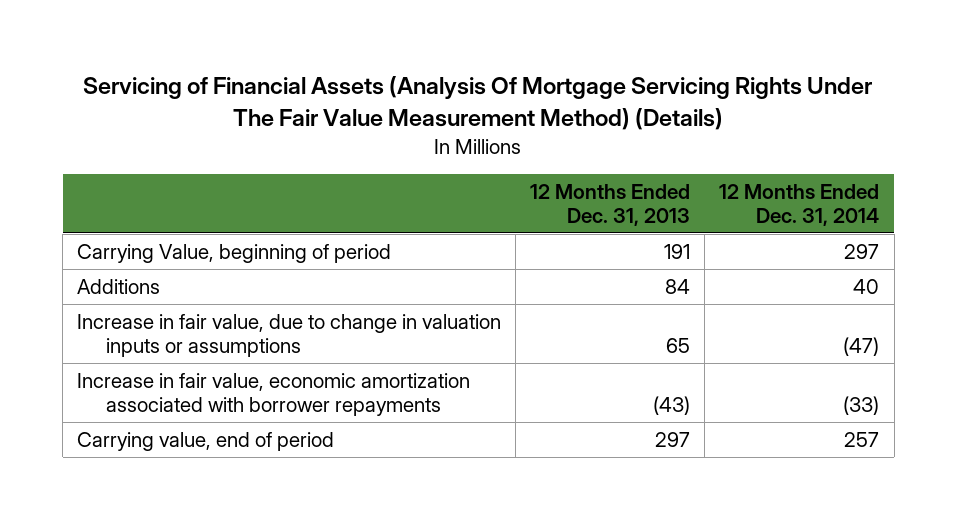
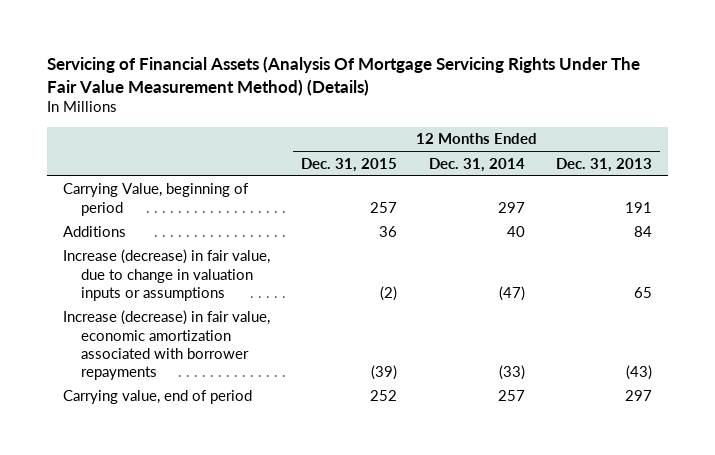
none -> [301,157,398,172] Dec. 31, 2015
[77,313,502,357] Increase in fair value, due to change in valuation inputs or assumptions -> [62,249,270,301] Increase (decrease) in fair value, due to change in valuation inputs or assumptions
[77,372,471,416] Increase in fair value, economic amortization associated with borrower repayments -> [62,310,270,380] Increase (decrease) in fair value, economic amortization associated with borrower repayments

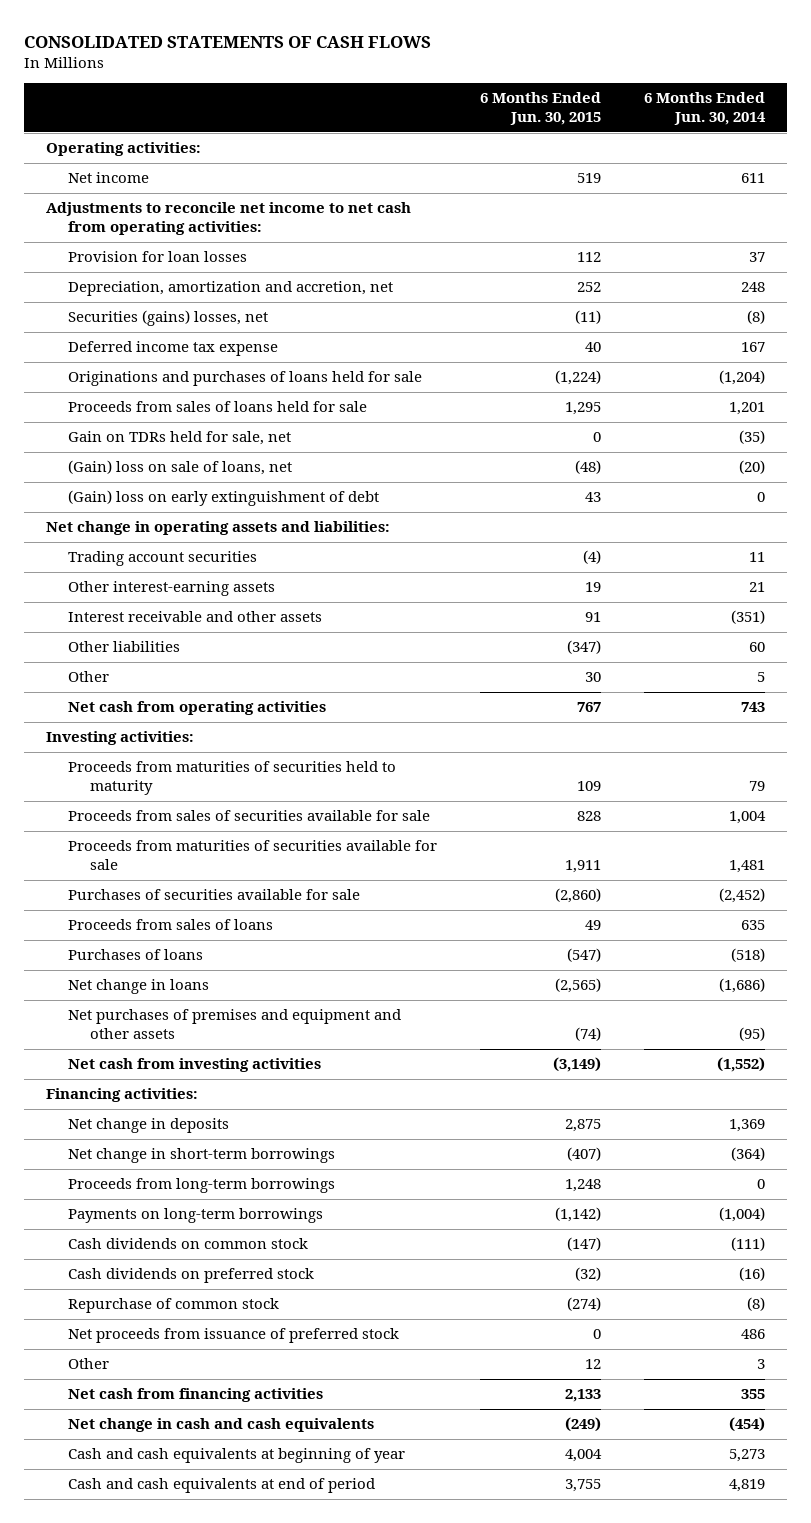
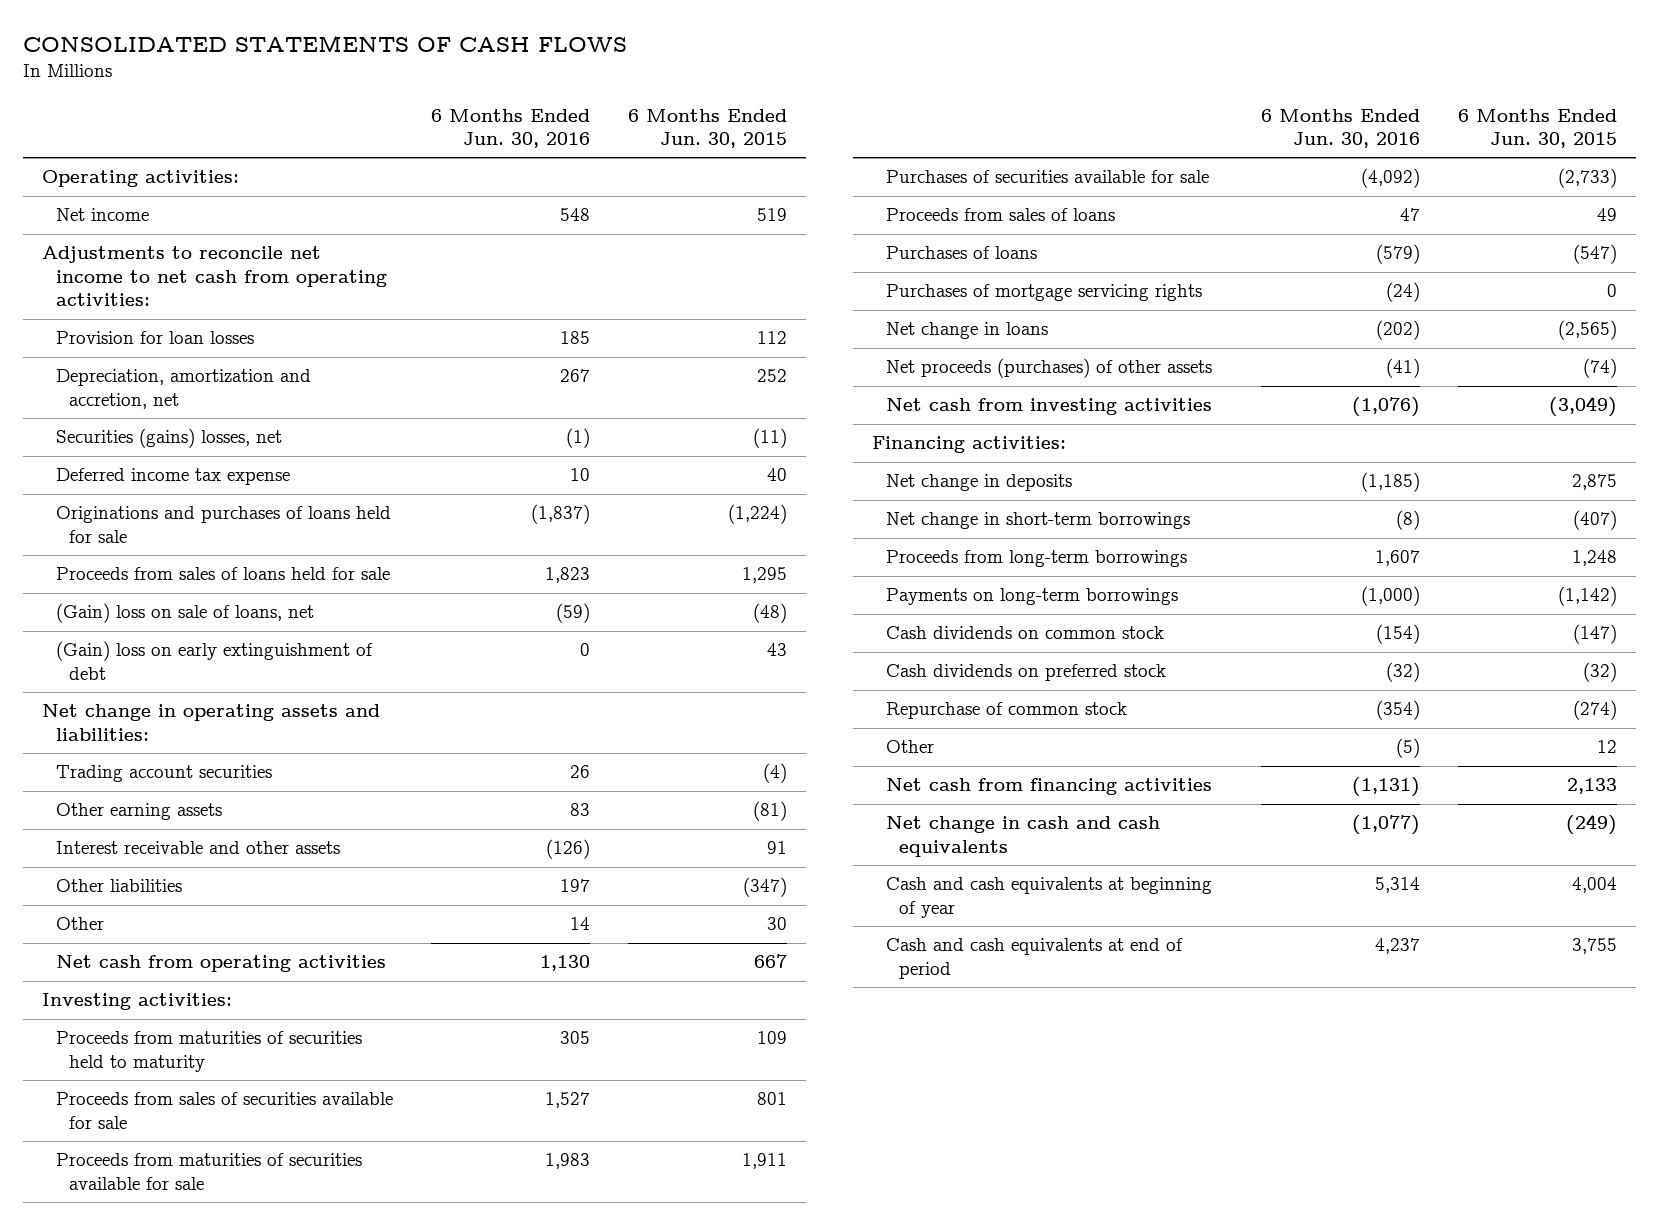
[644,92,767,125] 6 Months Ended Jun. 30, 2014 -> none
none -> [430,108,590,148] 6 Months Ended Jun. 30, 2016
[68,431,292,446] Gain on TDRs held for sale, net -> none
[68,581,276,597] Other interest-earning assets -> [55,803,222,821] Other earning assets
[585,582,602,593] 19 -> [753,801,788,822] (81)
[577,702,602,713] 767 -> [754,954,788,969] 667
[577,811,602,822] 828 -> [757,1092,788,1106] 801
[555,888,602,904] (2,860) -> [1558,168,1618,189] (2,733)
none -> [885,284,1202,302] Purchases of mortgage servicing rights
[68,1009,402,1039] Net purchases of premises and equipment and other assets -> [885,358,1212,379] Net proceeds (purchases) of other assets
[553,1057,602,1073] (3,149) -> [1549,396,1618,418] (3,049)
[68,1328,400,1344] Net proceeds from issuance of preferred stock -> none

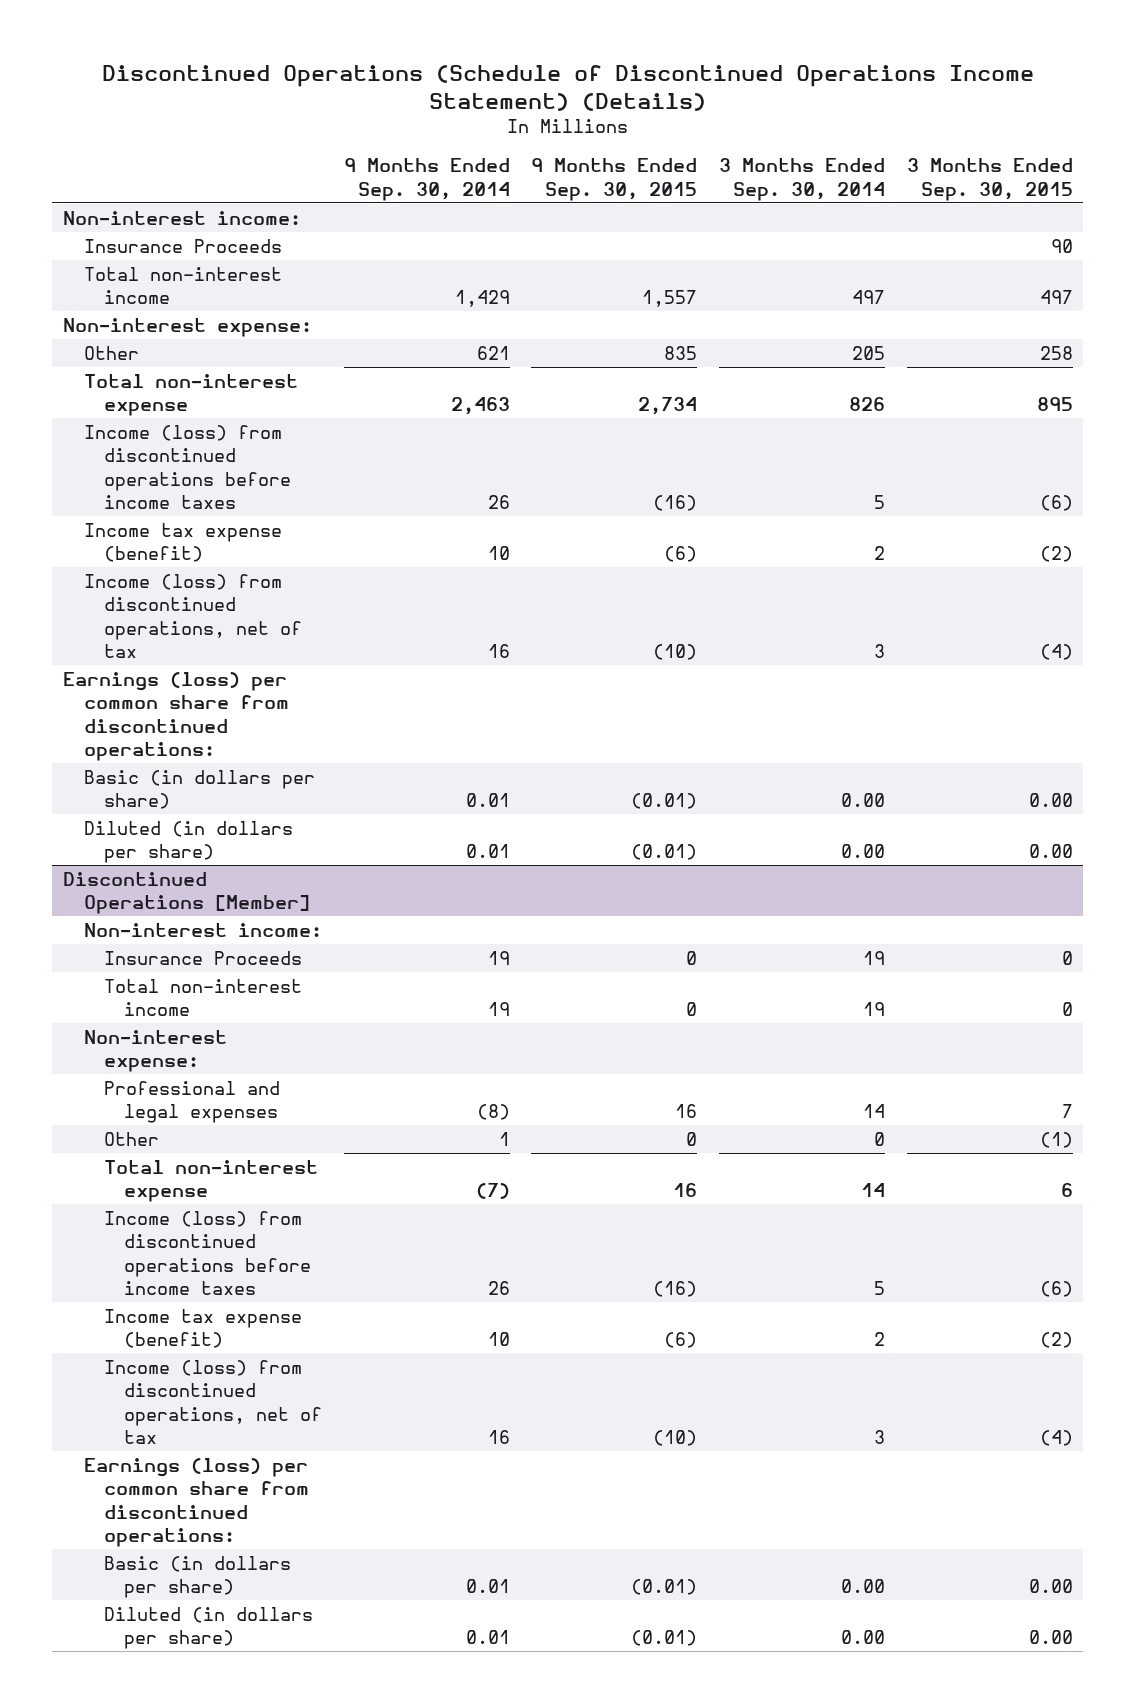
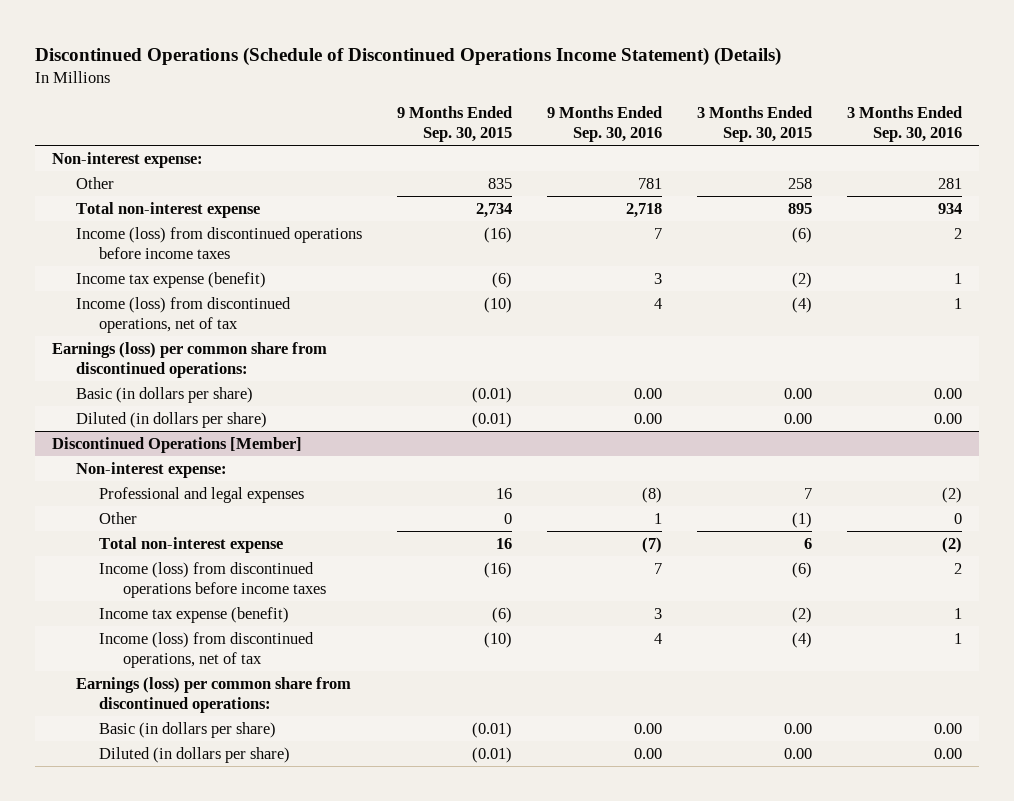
[343,158,510,201] 9 Months Ended Sep. 30, 2014 -> none
[719,158,886,201] 3 Months Ended Sep. 30, 2014 -> none
none -> [546,105,662,143] 9 Months Ended Sep. 30, 2016
none -> [846,105,962,143] 3 Months Ended Sep. 30, 2016
[63,210,302,225] Non-interest income: -> none
[83,238,282,253] Insurance Proceeds -> none
[83,266,282,305] Total non-interest income -> none
[83,922,322,937] Non-interest income: -> none
[103,950,302,965] Insurance Proceeds -> none
[103,978,302,1017] Total non-interest income -> none

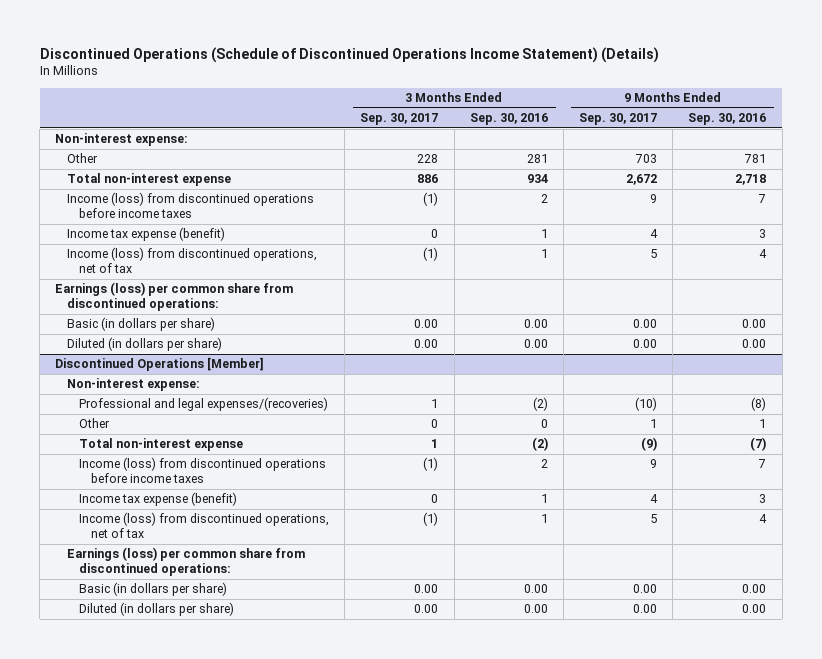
[396,105,512,143] 9 Months Ended Sep. 30, 2015 -> none
[696,105,812,143] 3 Months Ended Sep. 30, 2015 -> none
none -> [360,112,439,125] Sep. 30, 2017
none -> [579,112,658,125] Sep. 30, 2017
[99,486,305,503] Professional and legal expenses -> [79,397,329,412] Professional and legal expenses/(recoveries)

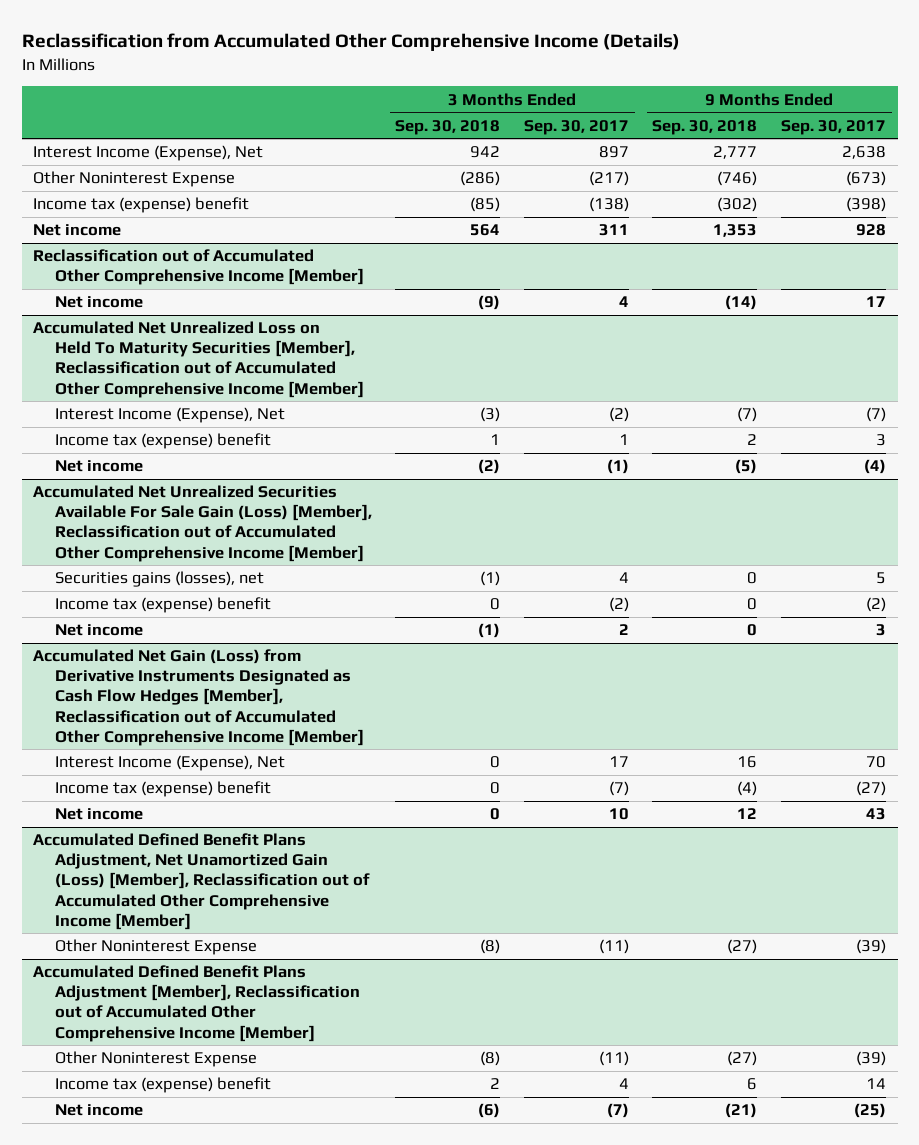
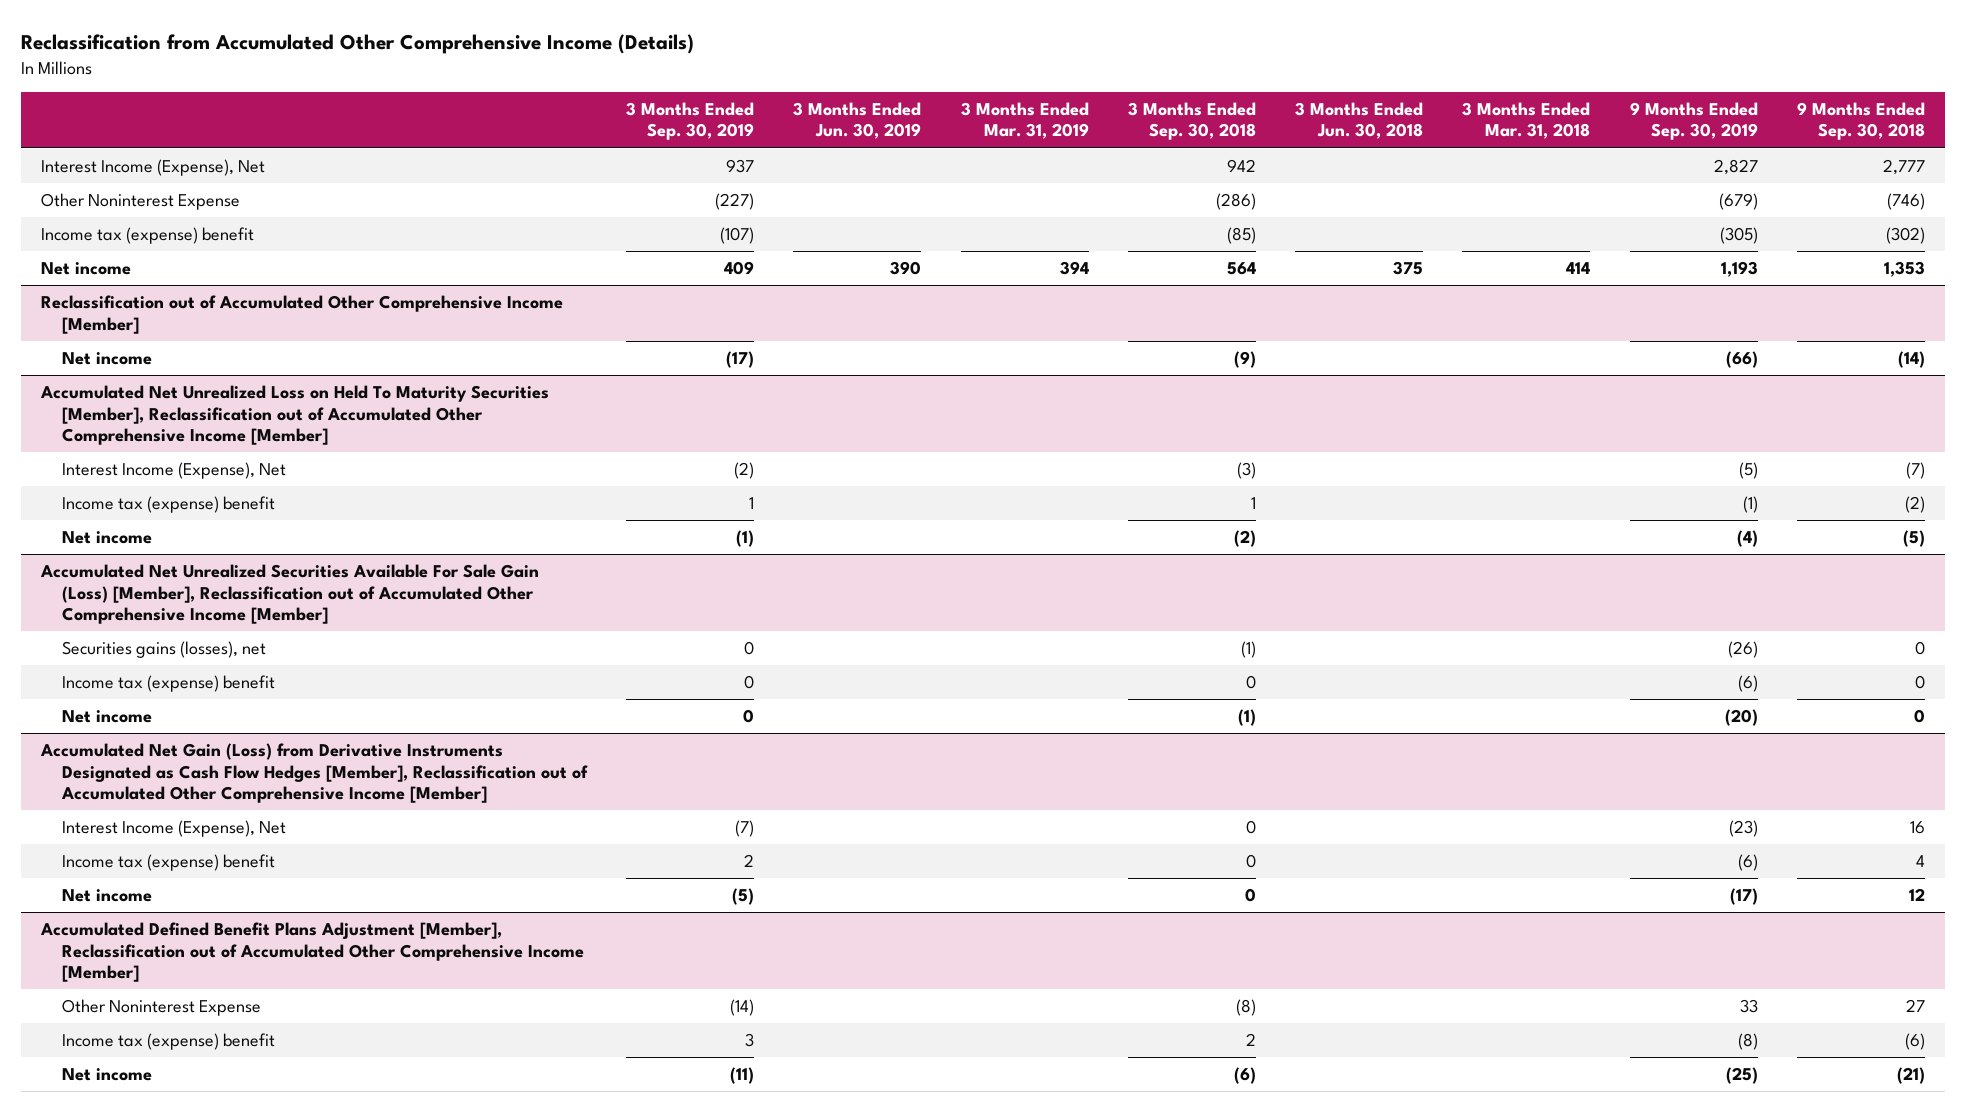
[523,119,629,135] Sep. 30, 2017 -> none
[781,119,887,135] Sep. 30, 2017 -> none
none -> [625,101,754,141] 3 Months Ended Sep. 30, 2019
none -> [793,101,922,140] 3 Months Ended Jun. 30, 2019
none -> [960,101,1089,140] 3 Months Ended Mar. 31, 2019
none -> [1295,101,1424,140] 3 Months Ended Jun. 30, 2018
none -> [1462,101,1591,140] 3 Months Ended Mar. 31, 2018
none -> [1629,101,1758,141] 9 Months Ended Sep. 30, 2019
[747,434,758,446] 2 -> [1905,496,1926,514] (2)
[737,781,758,797] (4) -> [1916,855,1926,868] 4
[33,833,370,930] Accumulated Defined Benefit Plans Adjustment, Net Unamortized Gain (Loss) [Member], Reclassification out of Accumulated Other Comprehensive Income [Member] -> none
[54,939,257,956] Other Noninterest Expense -> none
[727,1051,758,1067] (27) -> [1906,999,1926,1013] 27
[747,1078,758,1091] 6 -> [1905,1033,1926,1051] (6)

